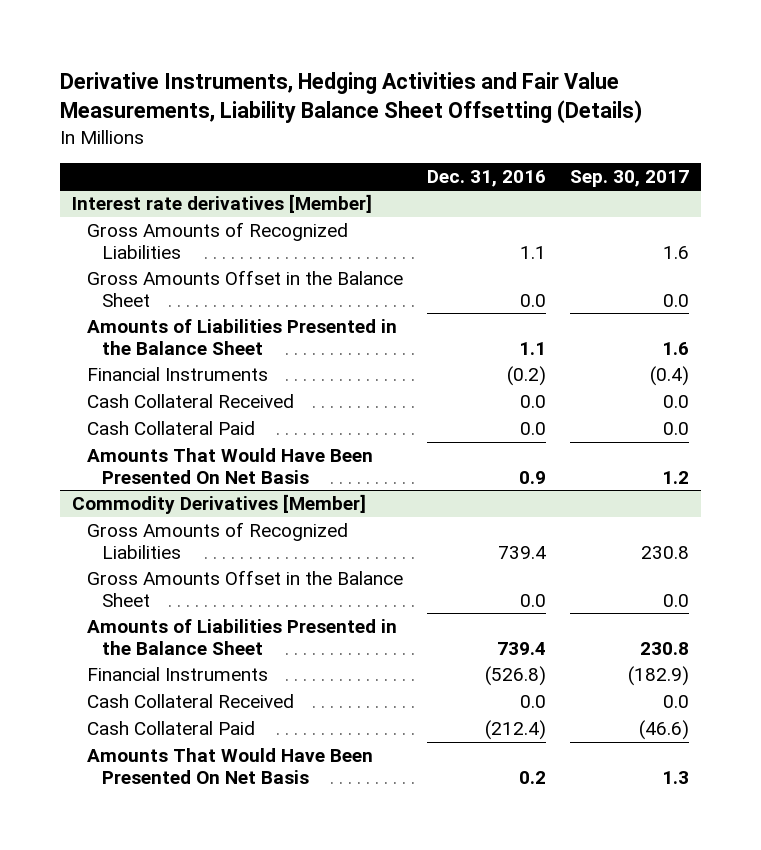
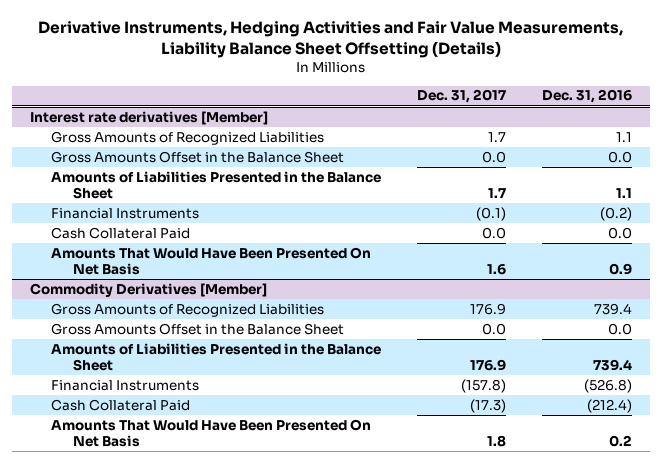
[569,169,689,187] Sep. 30, 2017 -> none
none -> [417,89,507,104] Dec. 31, 2017
[86,393,294,408] Cash Collateral Received -> none
[86,693,294,708] Cash Collateral Received -> none

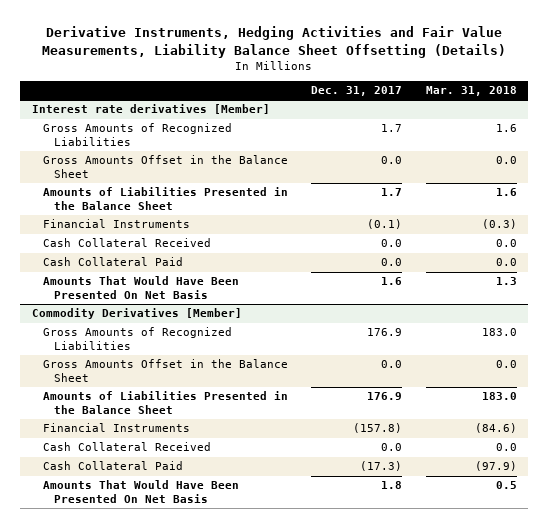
[542,89,633,104] Dec. 31, 2016 -> none
none -> [425,86,517,97] Mar. 31, 2018
none -> [42,238,211,248] Cash Collateral Received
none -> [42,442,211,452] Cash Collateral Received

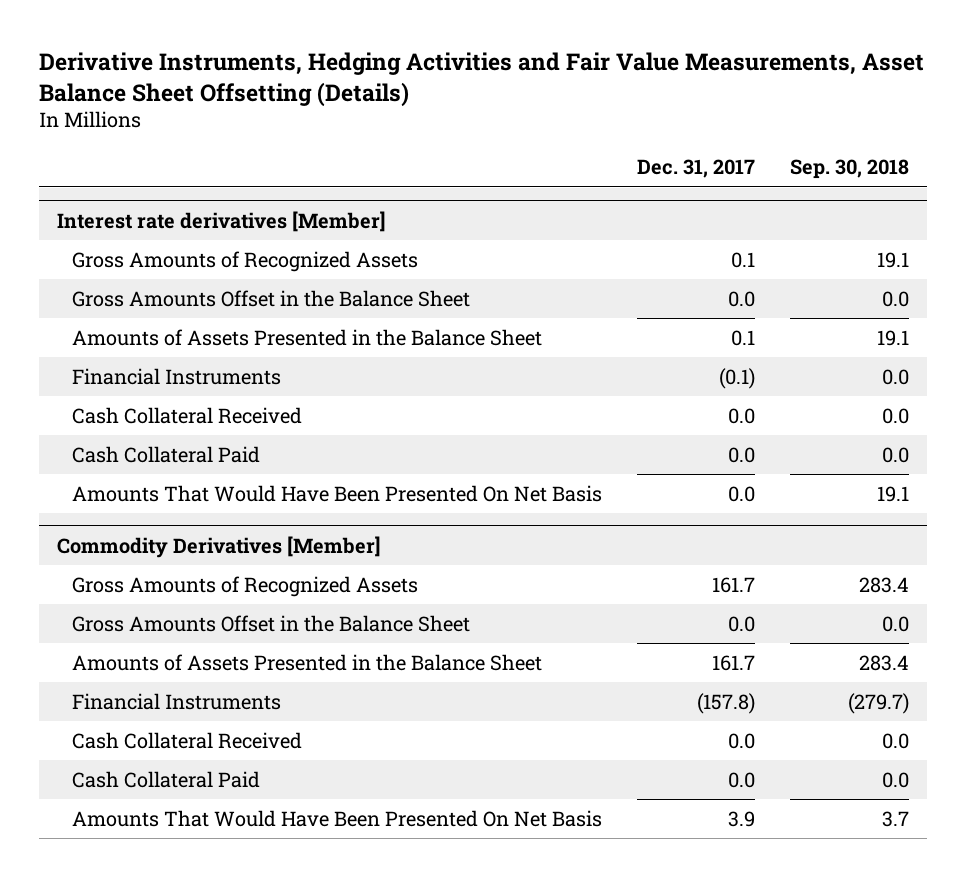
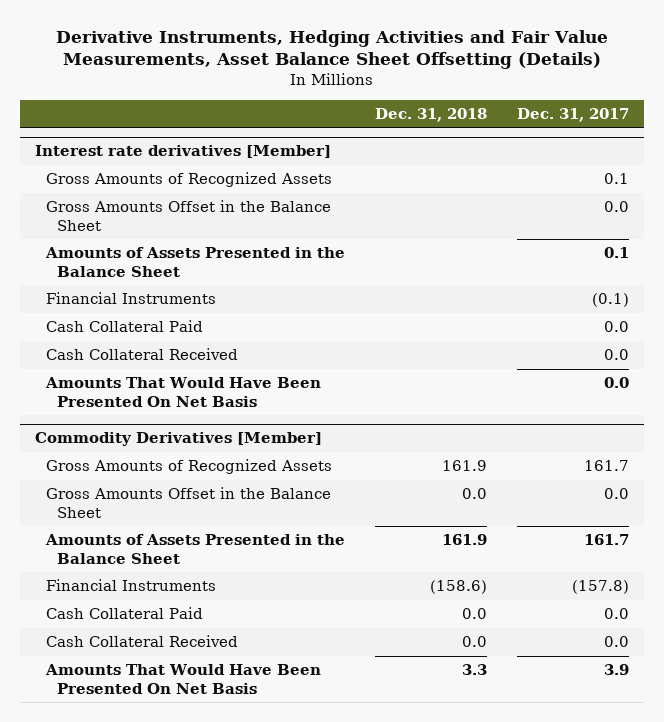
[790,159,910,180] Sep. 30, 2018 -> none
none -> [374,107,487,122] Dec. 31, 2018
[71,406,302,424] Cash Collateral Received -> [45,348,238,361] Cash Collateral Received
[71,731,302,749] Cash Collateral Received -> [45,635,238,648] Cash Collateral Received

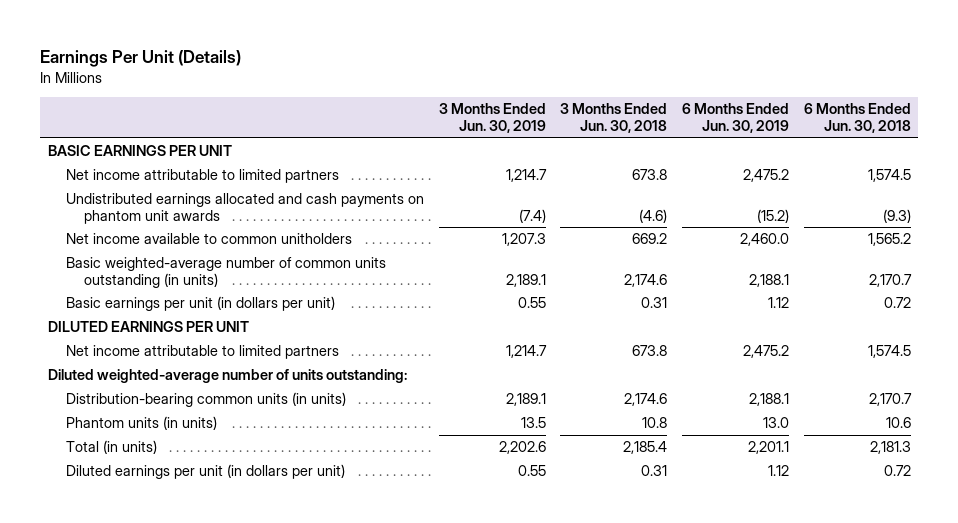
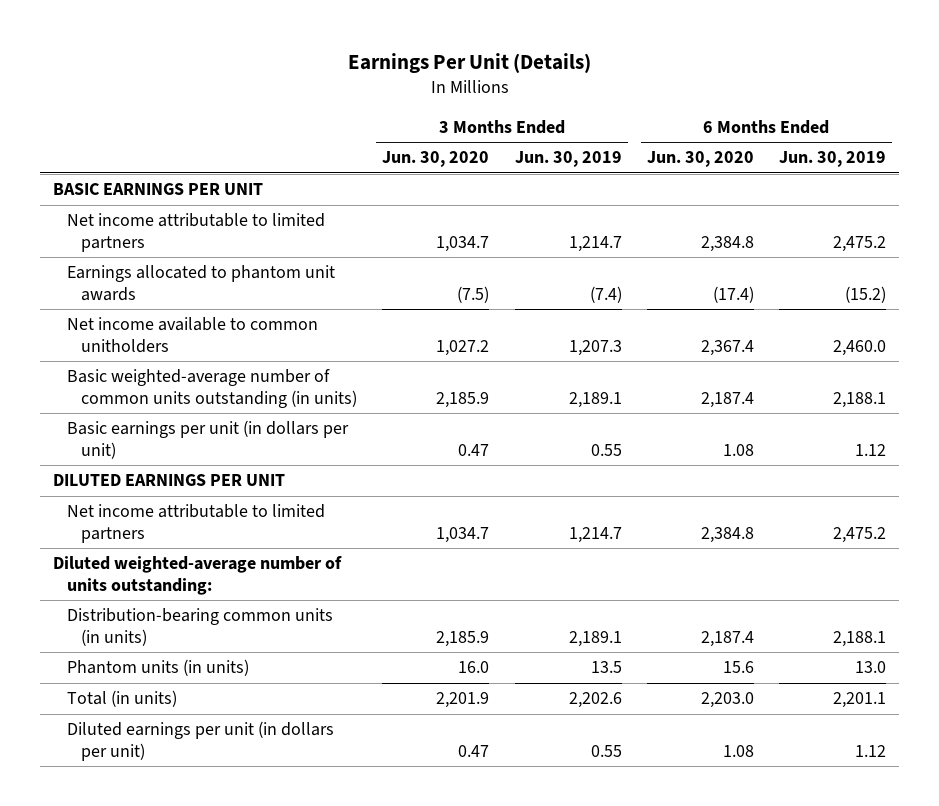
[560,103,668,134] 3 Months Ended Jun. 30, 2018 -> none
[803,103,911,134] 6 Months Ended Jun. 30, 2018 -> none
none -> [382,151,490,168] Jun. 30, 2020
none -> [646,151,754,168] Jun. 30, 2020
[65,193,424,224] Undistributed earnings allocated and cash payments on phantom unit awards -> [67,265,336,301] Earnings allocated to phantom unit awards

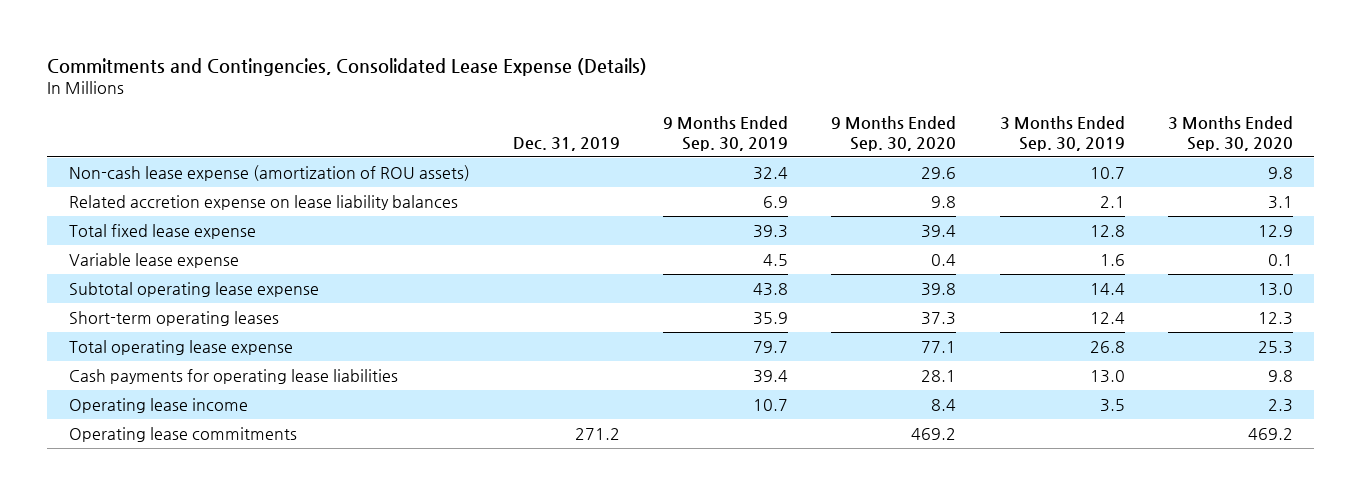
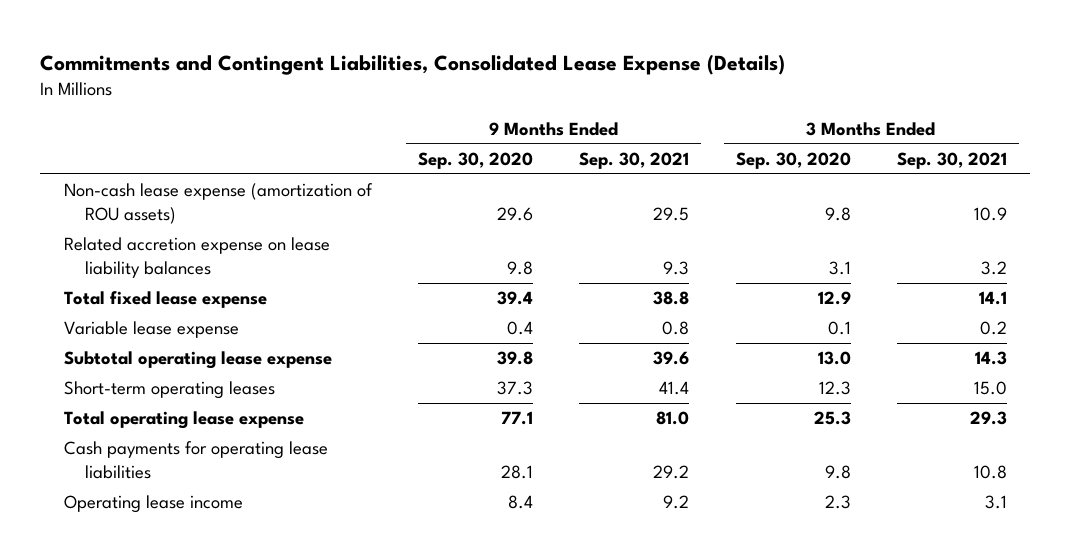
[47,57,648,76] Commitments and Contingencies, Consolidated Lease Expense (Details) -> [40,53,786,75] Commitments and Contingent Liabilities, Consolidated Lease Expense (Details)
[513,136,621,151] Dec. 31, 2019 -> none
[663,116,789,151] 9 Months Ended Sep. 30, 2019 -> none
[999,116,1125,151] 3 Months Ended Sep. 30, 2019 -> none
none -> [579,152,690,170] Sep. 30, 2021
none -> [896,152,1007,170] Sep. 30, 2021
[69,426,298,442] Operating lease commitments -> none

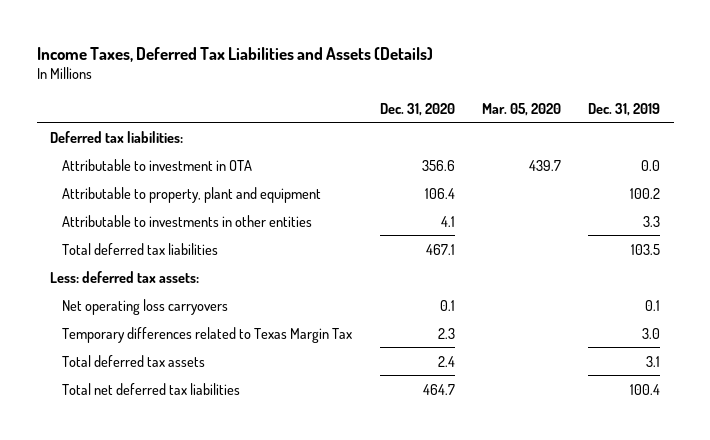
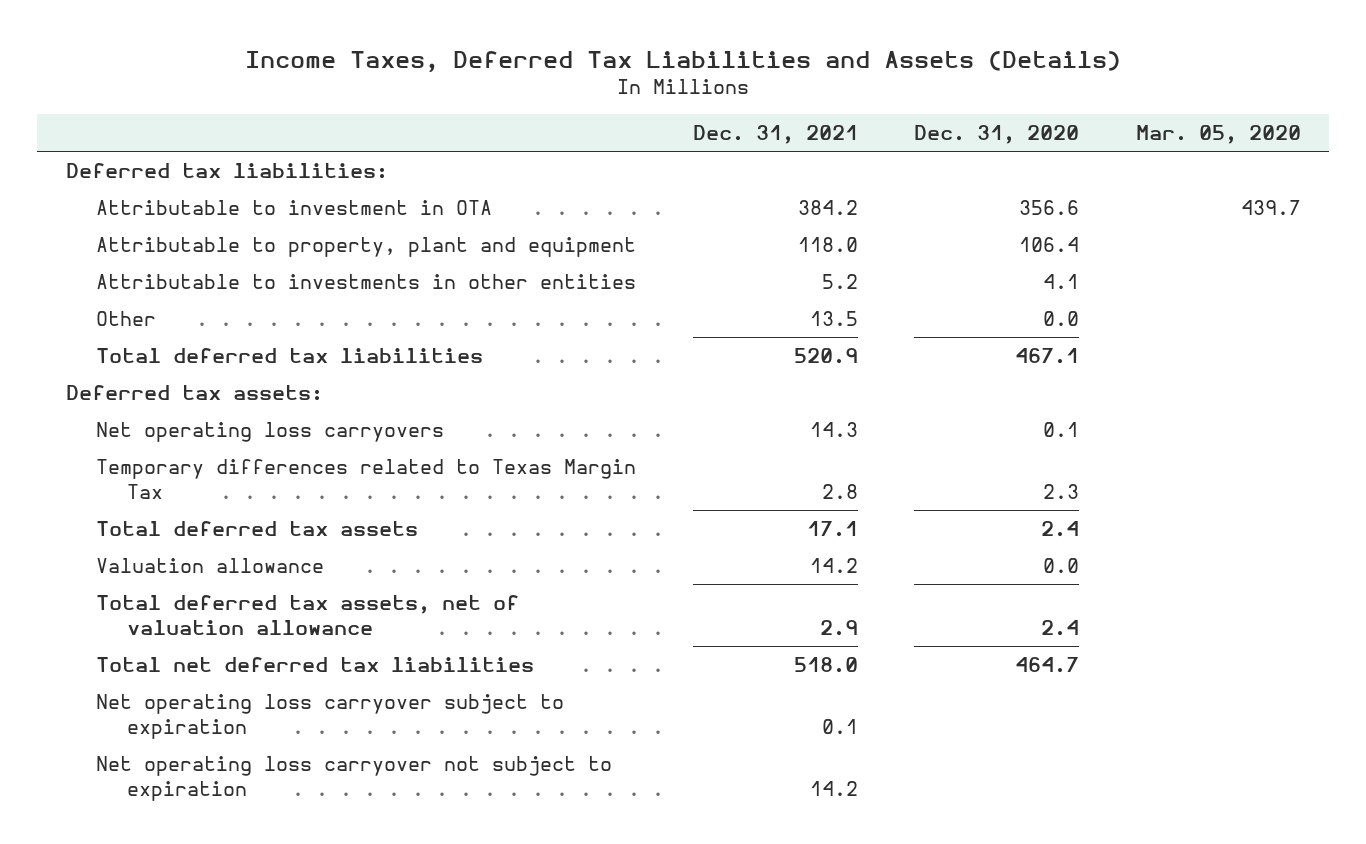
[587,102,660,116] Dec. 31, 2019 -> none
none -> [692,125,858,145] Dec. 31, 2021
none -> [96,311,157,327] Other
[50,270,200,283] Less: deferred tax assets: -> [65,385,323,402] Deferred tax assets:
none -> [96,558,325,574] Valuation allowance
none -> [96,595,520,635] Total deferred tax assets, net of valuation allowance
none -> [96,694,565,739] Net operating loss carryover subject to expiration
none -> [96,756,613,801] Net operating loss carryover not subject to expiration

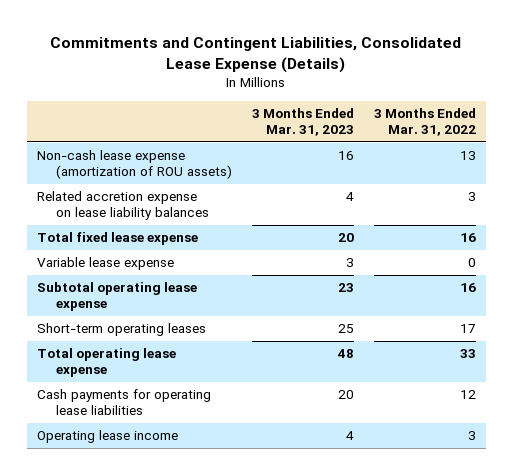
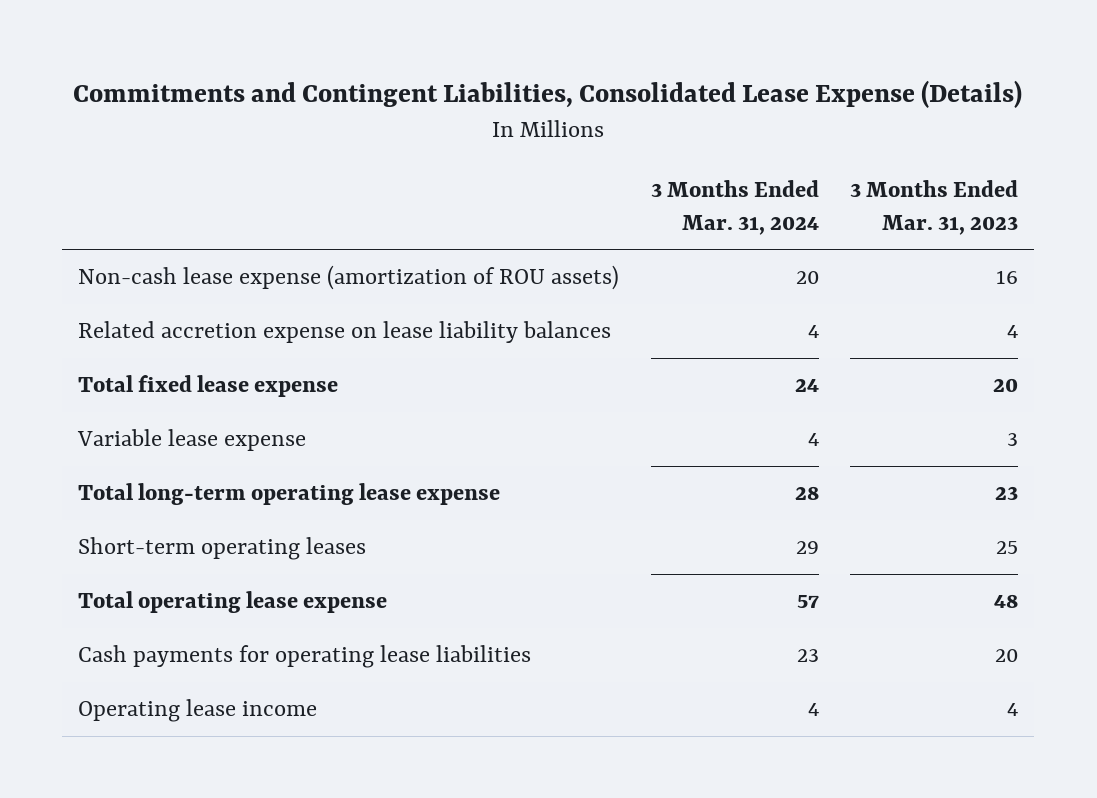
[373,107,476,136] 3 Months Ended Mar. 31, 2022 -> none
none -> [650,179,819,235] 3 Months Ended Mar. 31, 2024
[36,282,197,312] Subtotal operating lease expense -> [78,483,501,506] Total long-term operating lease expense

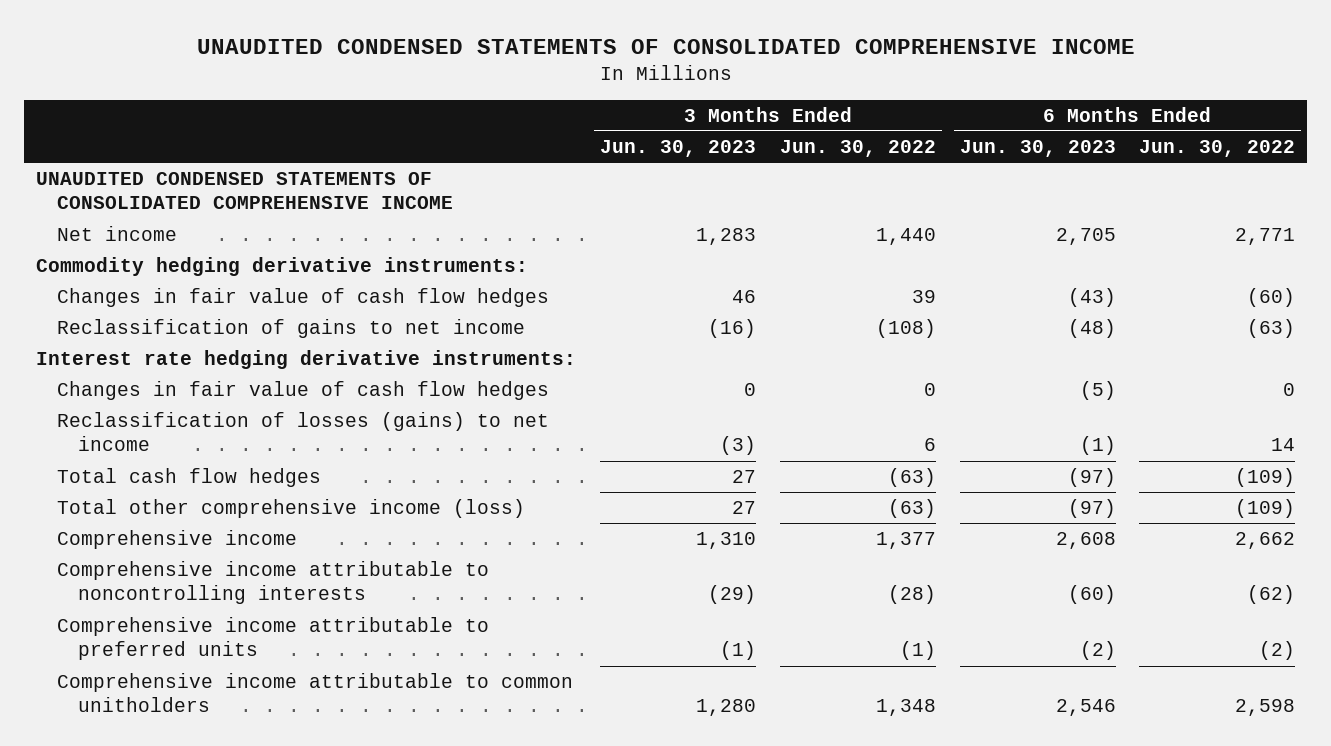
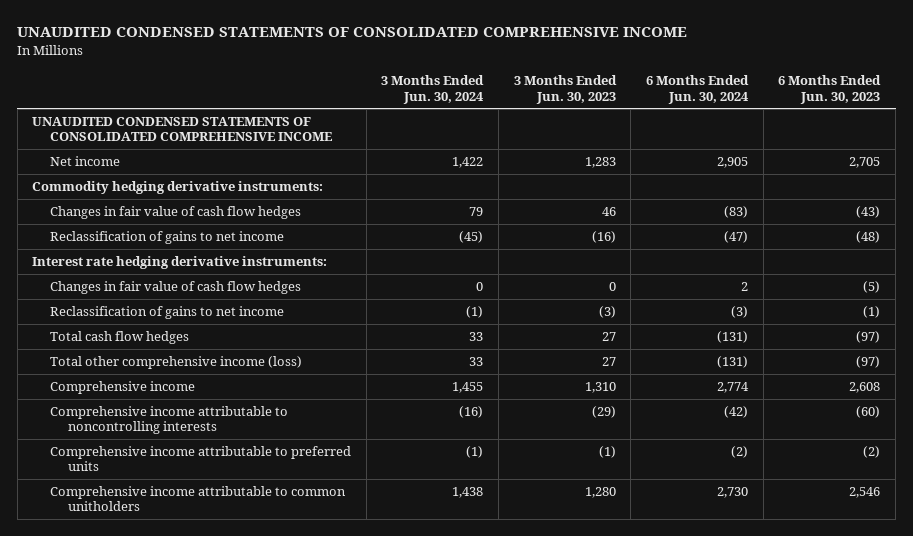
[779,139,936,157] Jun. 30, 2022 -> none
[1139,139,1296,157] Jun. 30, 2022 -> none
none -> [381,75,485,104] 3 Months Ended Jun. 30, 2024
none -> [646,75,750,104] 6 Months Ended Jun. 30, 2024
[56,412,549,452] Reclassification of losses (gains) to net income -> [49,306,284,320] Reclassification of gains to net income

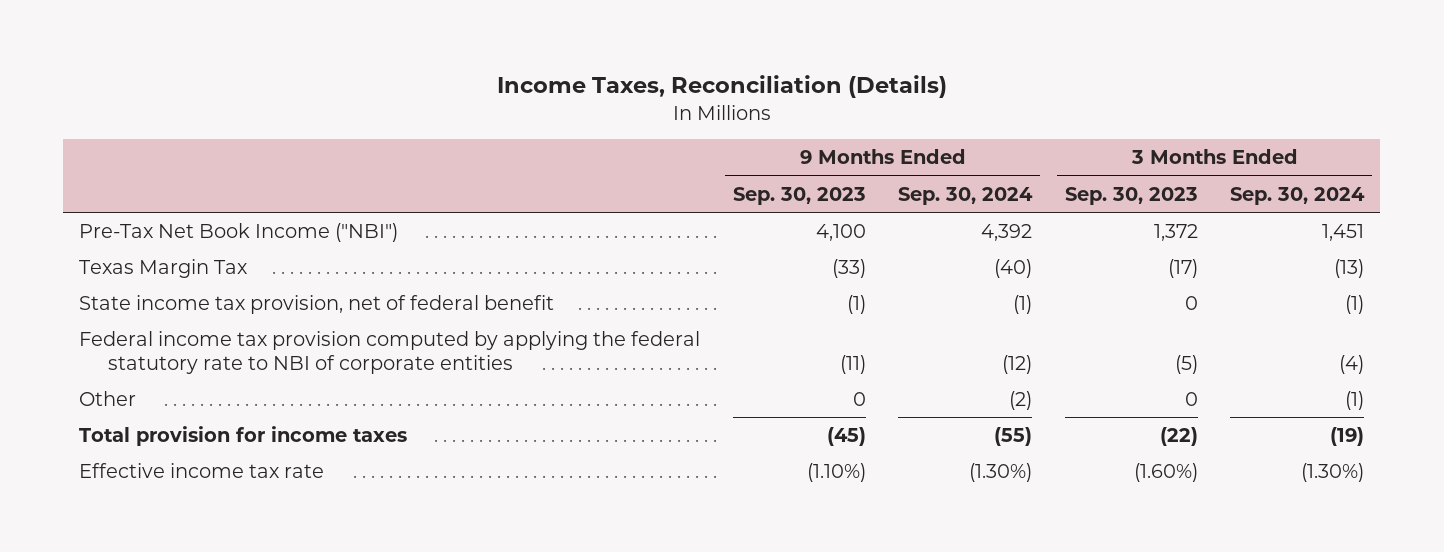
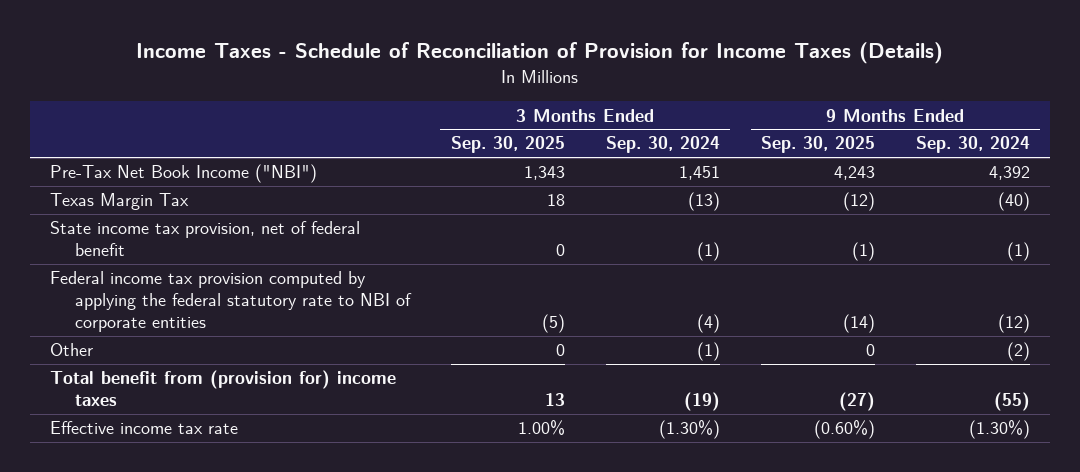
[496,75,947,99] Income Taxes, Reconciliation (Details) -> [136,42,944,65] Income Taxes - Schedule of Reconciliation of Provision for Income Taxes (Details)
[732,186,866,205] Sep. 30, 2023 -> none
[1064,186,1198,205] Sep. 30, 2023 -> none
none -> [450,136,565,154] Sep. 30, 2025
none -> [760,136,875,154] Sep. 30, 2025
[79,426,408,447] Total provision for income taxes -> [50,370,397,407] Total benefit from (provision for) income taxes

